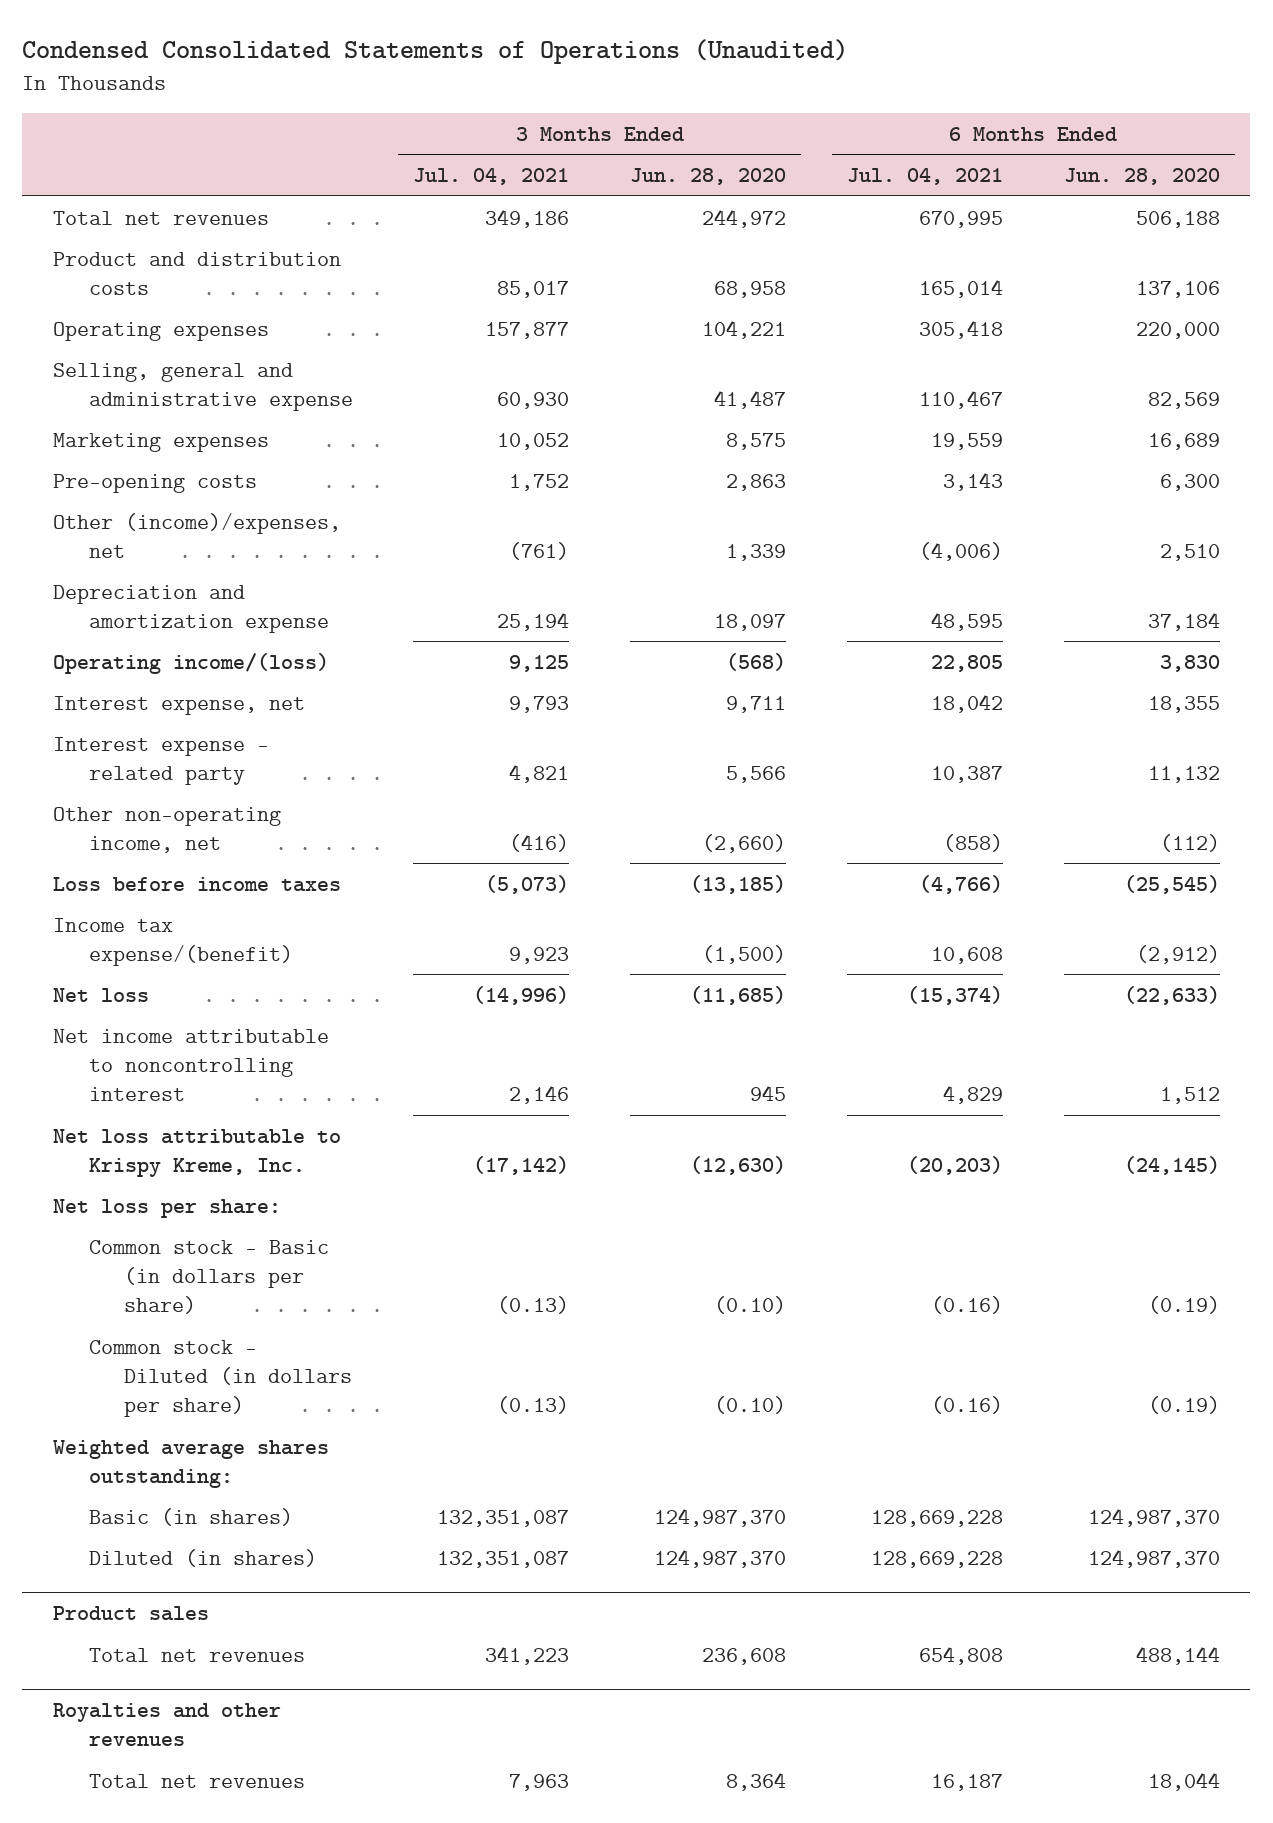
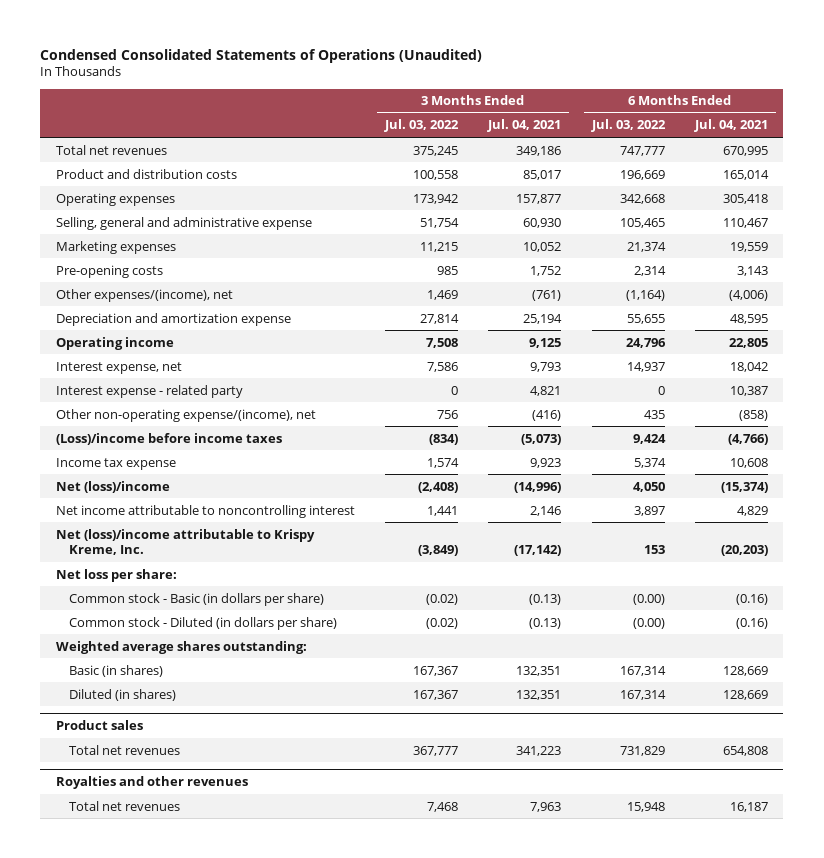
[630,168,787,186] Jun. 28, 2020 -> none
[1063,168,1220,186] Jun. 28, 2020 -> none
none -> [384,119,460,133] Jul. 03, 2022
none -> [590,119,666,133] Jul. 03, 2022
[52,512,341,558] Other (income)/expenses, net -> [55,288,233,302] Other expenses/(income), net
[52,652,329,674] Operating income/(loss) -> [55,336,174,350] Operating income
[52,806,281,853] Other non-operating income, net -> [55,408,316,422] Other non-operating expense/(income), net
[52,876,341,892] Loss before income taxes -> [55,432,282,445] (Loss)/income before income taxes
[52,917,293,966] Income tax expense/(benefit) -> [55,457,176,470] Income tax expense
[52,987,149,1002] Net loss -> [55,480,170,493] Net (loss)/income
[52,1128,341,1177] Net loss attributable to Krispy Kreme, Inc. -> [55,528,315,555] Net (loss)/income attributable to Krispy Kreme, Inc.
[437,1509,570,1527] 132,351,087 -> [516,665,562,676] 132,351
[871,1509,1004,1527] 128,669,228 -> [723,665,769,676] 128,669
[437,1550,570,1568] 132,351,087 -> [516,689,562,700] 132,351
[871,1550,1004,1568] 128,669,228 -> [723,689,769,700] 128,669

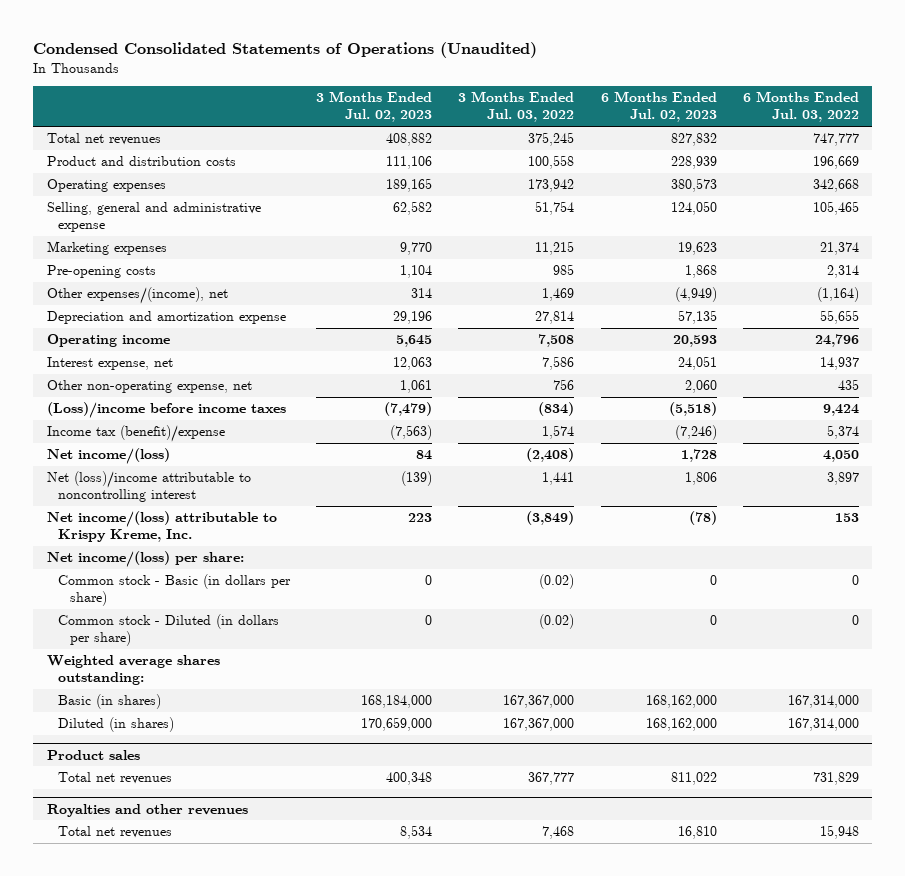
[487,119,562,133] Jul. 04, 2021 -> none
[694,119,769,133] Jul. 04, 2021 -> none
none -> [316,91,433,123] 3 Months Ended Jul. 02, 2023
none -> [600,91,717,123] 6 Months Ended Jul. 02, 2023
[55,384,243,398] Interest expense - related party -> none
[55,408,316,422] Other non-operating expense/(income), net -> [46,380,252,394] Other non-operating expense, net
[55,457,176,470] Income tax expense -> [46,425,225,443] Income tax (benefit)/expense
[55,480,170,493] Net (loss)/income -> [46,448,170,465] Net income/(loss)
[55,504,355,518] Net income attributable to noncontrolling interest -> [46,471,251,502] Net (loss)/income attributable to noncontrolling interest
[55,528,315,555] Net (loss)/income attributable to Krispy Kreme, Inc. -> [46,511,277,542] Net income/(loss) attributable to Krispy Kreme, Inc.
[55,568,177,582] Net loss per share: -> [46,551,244,568] Net income/(loss) per share:
[632,593,665,605] (0.00) -> [851,575,859,586] 0
[632,617,665,629] (0.00) -> [851,615,859,626] 0
[413,665,459,676] 167,367 -> [503,695,575,709] 167,367,000
[619,665,666,676] 167,314 -> [787,695,859,709] 167,314,000
[413,689,459,700] 167,367 -> [503,718,575,732] 167,367,000
[619,689,666,700] 167,314 -> [787,718,859,732] 167,314,000

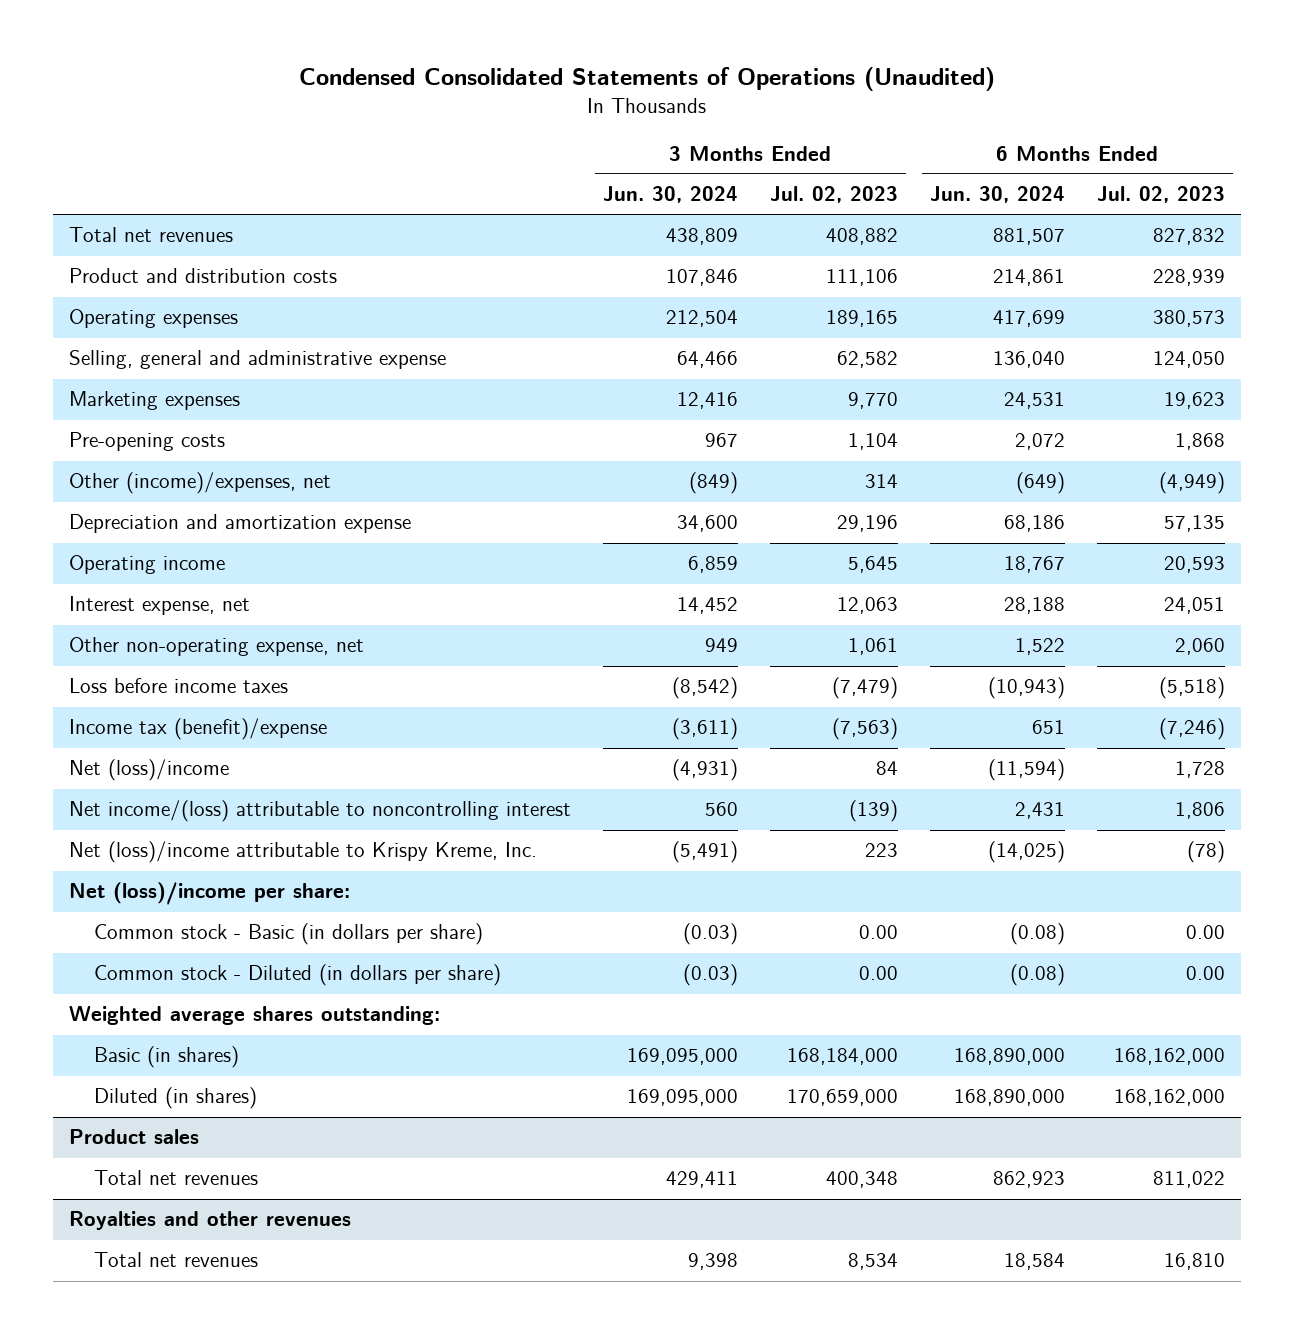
[458,91,575,123] 3 Months Ended Jul. 03, 2022 -> none
[742,91,859,123] 6 Months Ended Jul. 03, 2022 -> none
none -> [602,186,738,204] Jun. 30, 2024
none -> [929,186,1065,204] Jun. 30, 2024
[46,287,228,305] Other expenses/(income), net -> [68,472,331,495] Other (income)/expenses, net
[46,402,286,419] (Loss)/income before income taxes -> [68,678,288,694] Loss before income taxes
[46,448,170,465] Net income/(loss) -> [68,759,229,782] Net (loss)/income
[46,471,251,502] Net (loss)/income attributable to noncontrolling interest -> [68,800,571,823] Net income/(loss) attributable to noncontrolling interest
[46,511,277,542] Net income/(loss) attributable to Krispy Kreme, Inc. -> [68,841,537,864] Net (loss)/income attributable to Krispy Kreme, Inc.
[46,551,244,568] Net income/(loss) per share: -> [68,882,350,906] Net (loss)/income per share:
[425,575,433,586] 0 -> [858,925,898,940] 0.00
[709,575,717,586] 0 -> [1185,925,1225,940] 0.00
[425,615,433,626] 0 -> [858,966,898,981] 0.00
[709,615,717,626] 0 -> [1185,966,1225,981] 0.00

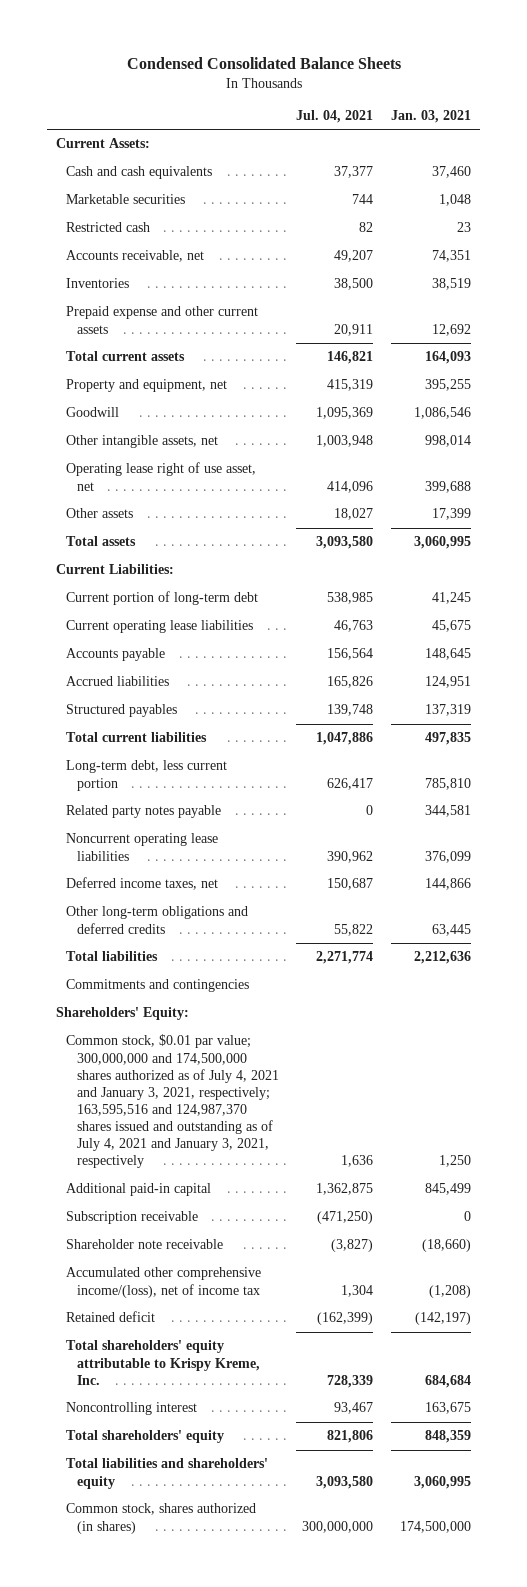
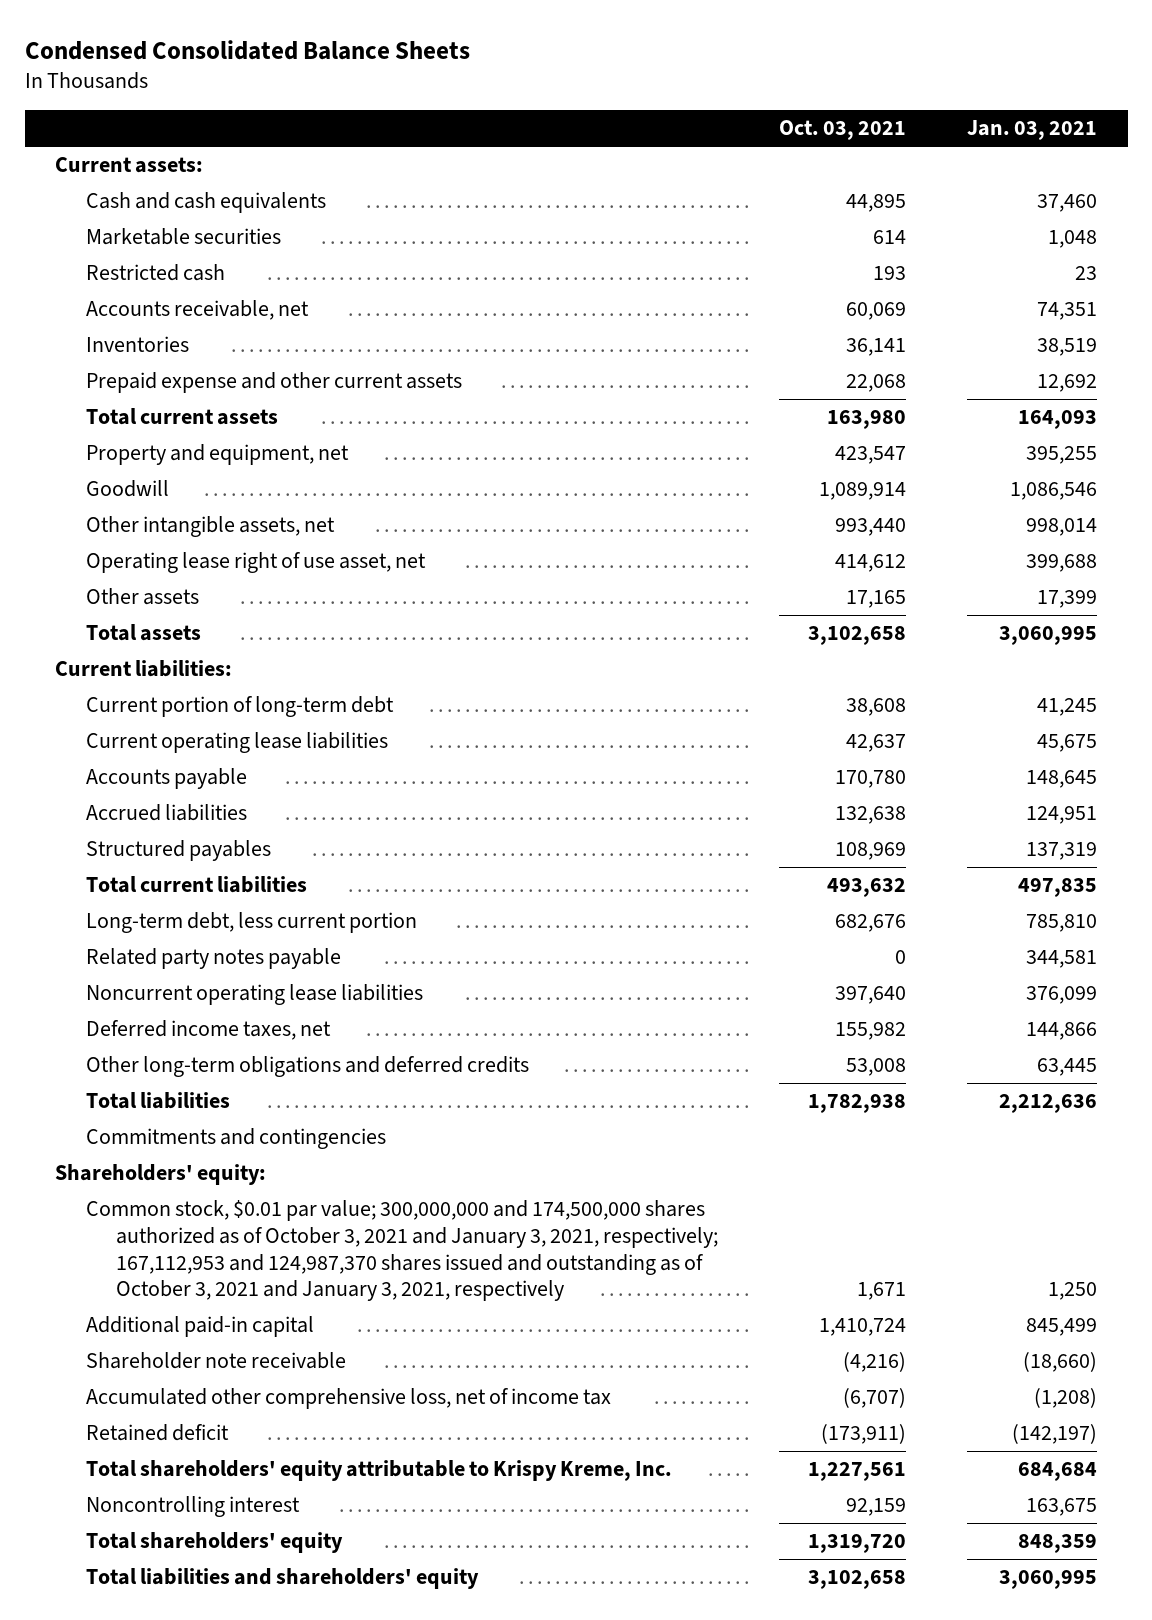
[296,109,374,123] Jul. 04, 2021 -> none
none -> [779,120,907,141] Oct. 03, 2021
[56,138,151,149] Current Assets: -> [55,157,204,174] Current assets:
[56,564,175,575] Current Liabilities: -> [55,660,233,678] Current liabilities:
[56,1007,190,1021] Shareholders' Equity: -> [55,1164,267,1186] Shareholders' equity:
[66,1034,279,1169] Common stock, $0.01 par value; 300,000,000 and 174,500,000 shares authorized as of July 4, 2021 and January 3, 2021, respectively; 163,595,516 and 124,987,370 shares issued and outstanding as of July 4, 2021 and January 3, 2021, respectively -> [85,1200,719,1302] Common stock, $0.01 par value; 300,000,000 and 174,500,000 shares authorized as of October 3, 2021 and January 3, 2021, respectively; 167,112,953 and 124,987,370 shares issued and outstanding as of October 3, 2021 and January 3, 2021, respectively
[66,1211,199,1225] Subscription receivable -> none
[66,1267,262,1298] Accumulated other comprehensive income/(loss), net of income tax -> [85,1388,611,1410] Accumulated other comprehensive loss, net of income tax
[66,1503,257,1534] Common stock, shares authorized (in shares) -> none

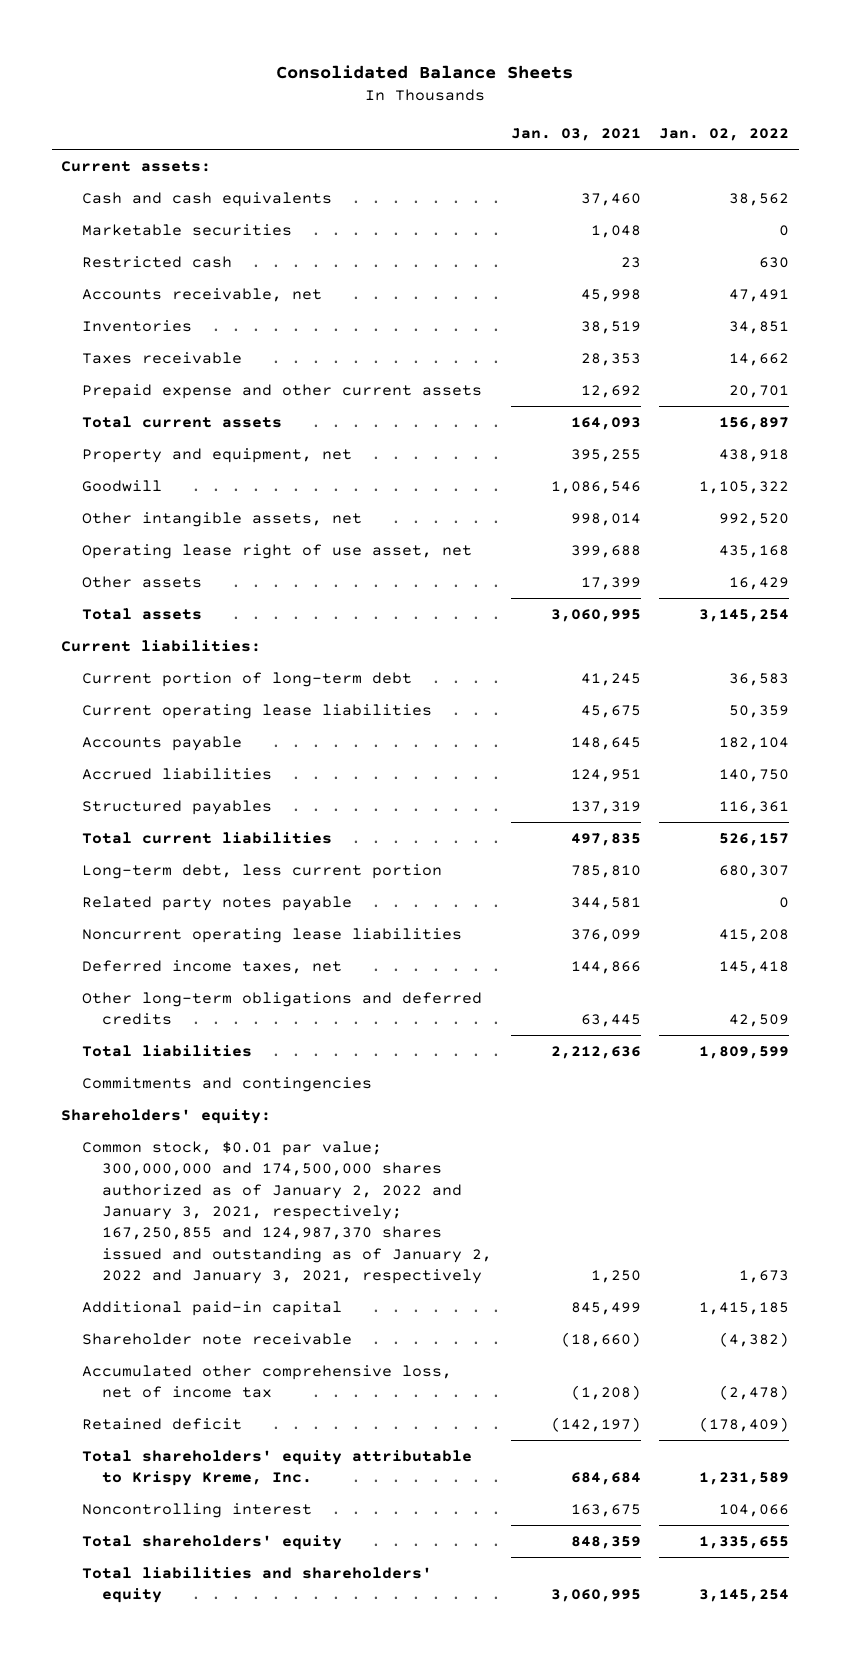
[24,39,470,60] Condensed Consolidated Balance Sheets -> [276,64,574,79] Consolidated Balance Sheets
[779,120,907,141] Oct. 03, 2021 -> none
none -> [659,127,790,141] Jan. 02, 2022
[1037,302,1098,321] 74,351 -> [580,288,641,302] 45,998
none -> [81,351,242,364] Taxes receivable
[85,1200,719,1302] Common stock, $0.01 par value; 300,000,000 and 174,500,000 shares authorized as of October 3, 2021 and January 3, 2021, respectively; 167,112,953 and 124,987,370 shares issued and outstanding as of October 3, 2021 and January 3, 2021, respectively -> [81,1140,493,1285] Common stock, $0.01 par value; 300,000,000 and 174,500,000 shares authorized as of January 2, 2022 and January 3, 2021, respectively; 167,250,855 and 124,987,370 shares issued and outstanding as of January 2, 2022 and January 3, 2021, respectively

